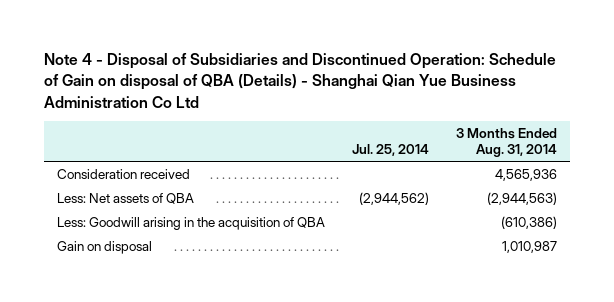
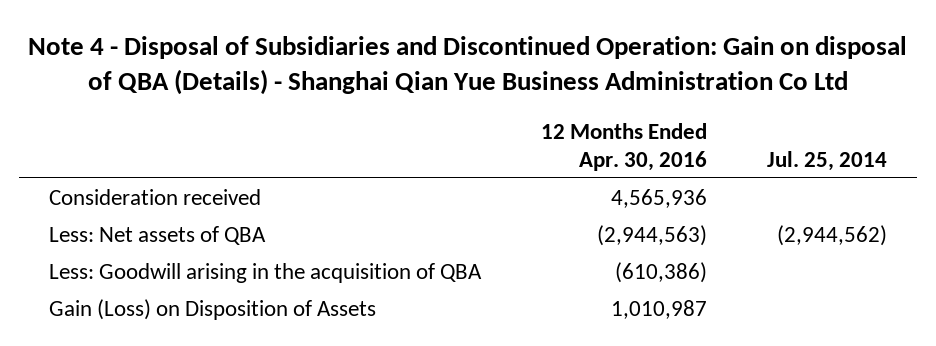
[44,53,557,108] Note 4 - Disposal of Subsidiaries and Discontinued Operation: Schedule of Gain on disposal of QBA (Details) - Shanghai Qian Yue Business Administration Co Ltd -> [28,35,908,96] Note 4 - Disposal of Subsidiaries and Discontinued Operation: Gain on disposal of QBA (Details) - Shanghai Qian Yue Business Administration Co Ltd
[455,128,557,158] 3 Months Ended Aug. 31, 2014 -> none
none -> [541,123,708,171] 12 Months Ended Apr. 30, 2016
[57,241,153,255] Gain on disposal -> [49,299,377,321] Gain (Loss) on Disposition of Assets

